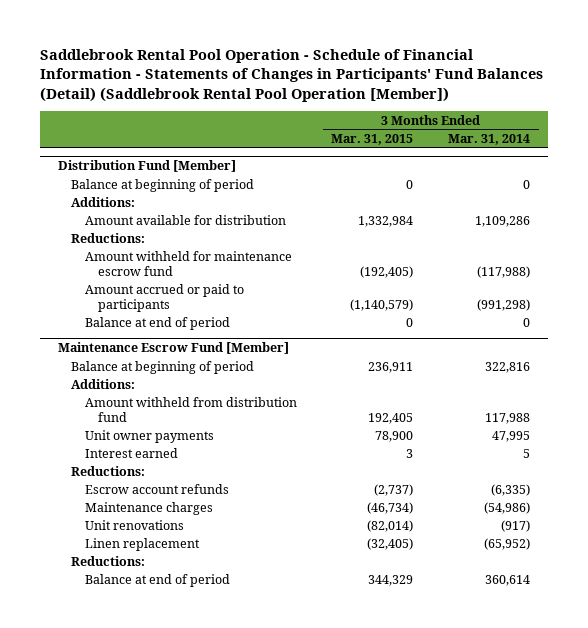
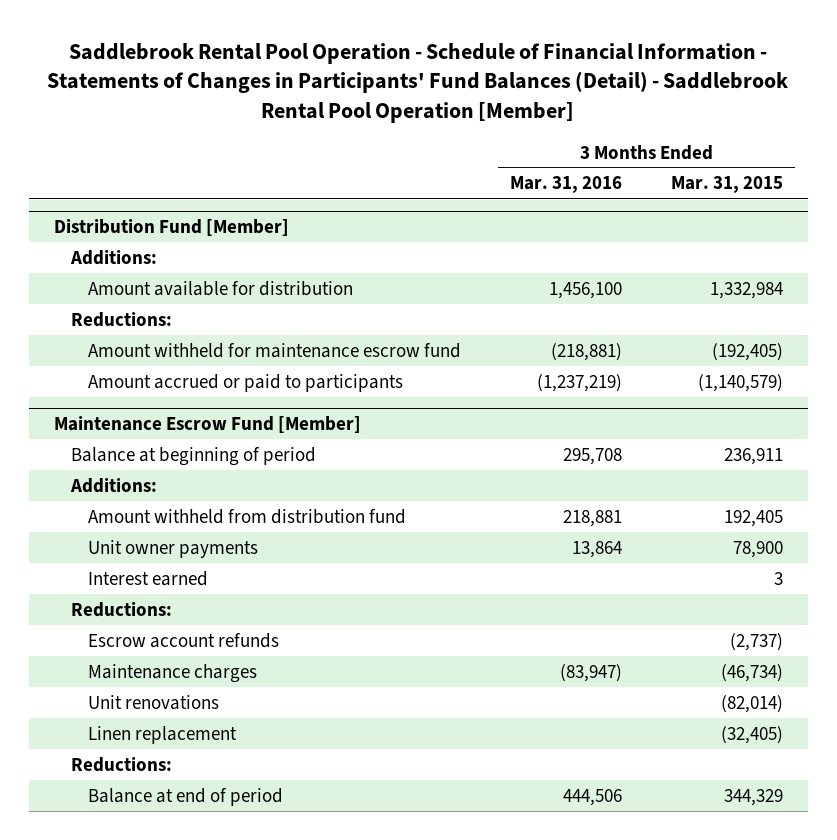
[40,48,544,102] Saddlebrook Rental Pool Operation - Schedule of Financial Information - Statements of Changes in Participants' Fund Balances (Detail) (Saddlebrook Rental Pool Operation [Member]) -> [47,42,789,123] Saddlebrook Rental Pool Operation - Schedule of Financial Information - Statements of Changes in Participants' Fund Balances (Detail) - Saddlebrook Rental Pool Operation [Member]
[448,133,531,145] Mar. 31, 2014 -> none
none -> [510,176,623,194] Mar. 31, 2016
[71,178,255,192] Balance at beginning of period -> none
[84,316,230,330] Balance at end of period -> none

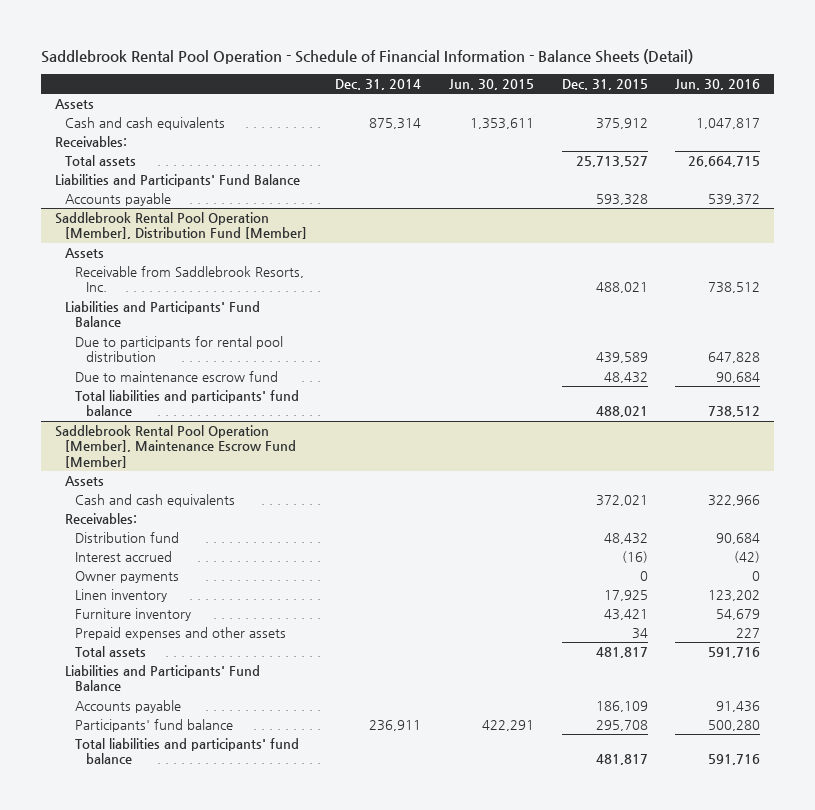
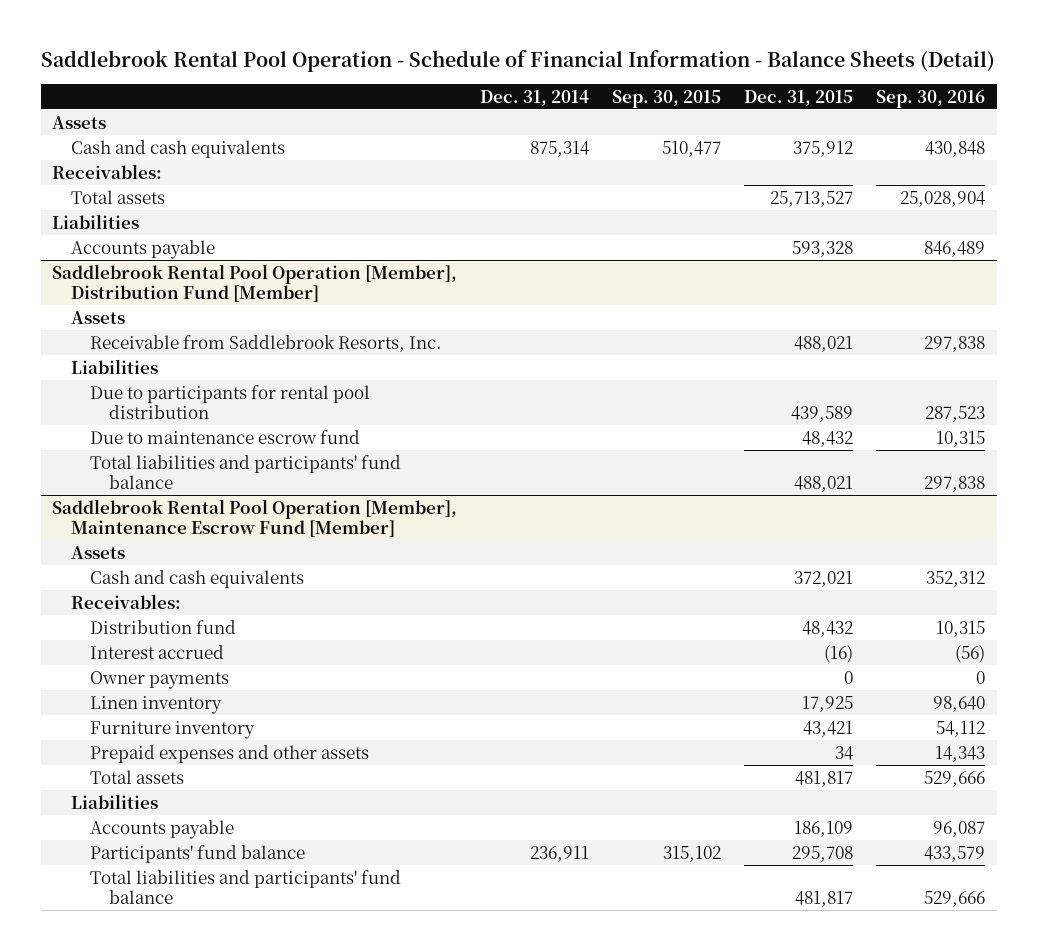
[448,79,534,91] Jun. 30, 2015 -> none
[675,79,761,91] Jun. 30, 2016 -> none
none -> [612,89,722,108] Sep. 30, 2015
none -> [876,89,986,108] Sep. 30, 2016
[54,174,300,188] Liabilities and Participants' Fund Balance -> [52,213,140,229] Liabilities
[64,301,260,328] Liabilities and Participants' Fund Balance -> [71,358,159,374] Liabilities
[64,665,260,692] Liabilities and Participants' Fund Balance -> [71,793,159,809] Liabilities

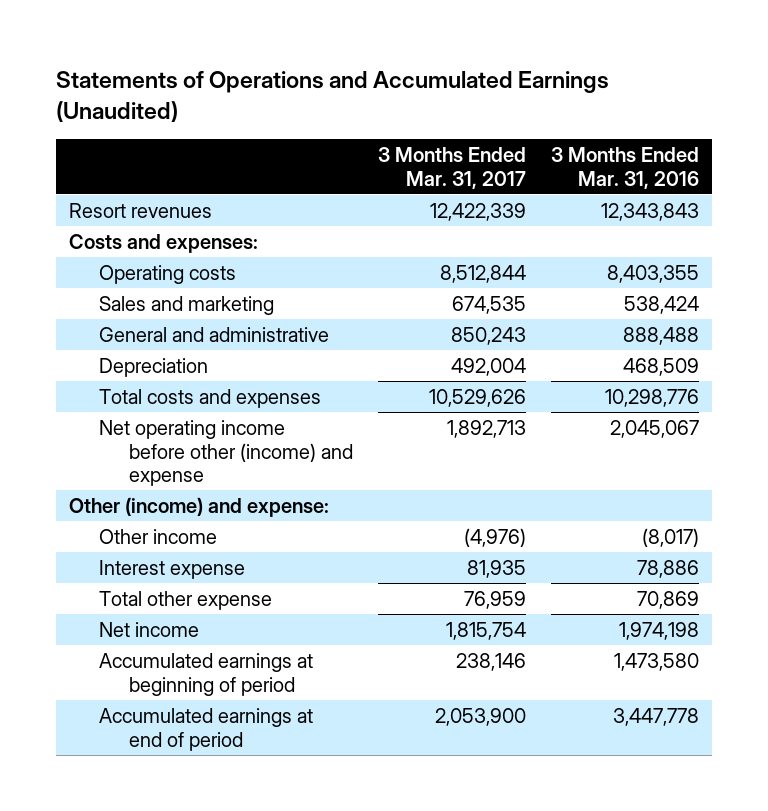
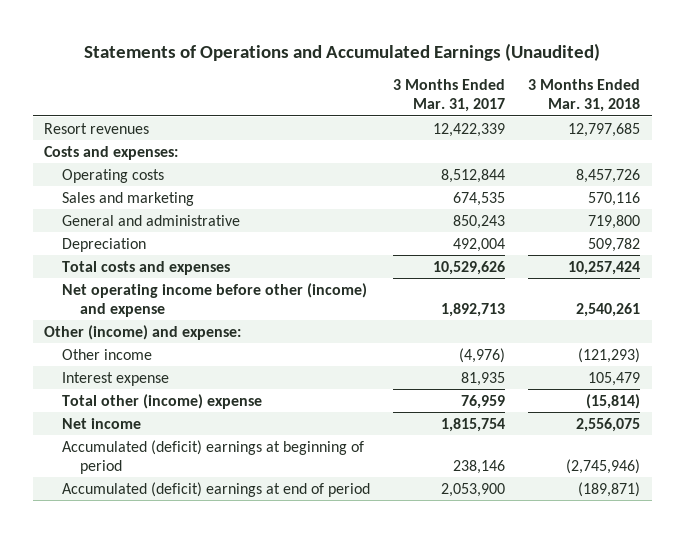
[551,146,700,189] 3 Months Ended Mar. 31, 2016 -> none
none -> [528,79,641,113] 3 Months Ended Mar. 31, 2018
[99,590,273,610] Total other expense -> [61,393,262,409] Total other (income) expense
[99,652,314,696] Accumulated earnings at beginning of period -> [61,439,364,474] Accumulated (deficit) earnings at beginning of period
[99,707,314,751] Accumulated earnings at end of period -> [61,481,370,497] Accumulated (deficit) earnings at end of period

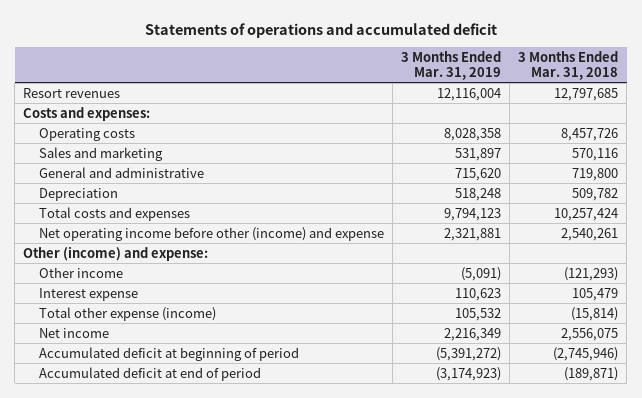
[84,42,601,61] Statements of Operations and Accumulated Earnings (Unaudited) -> [144,22,497,38] Statements of operations and accumulated deficit
[393,79,506,113] 3 Months Ended Mar. 31, 2017 -> none
none -> [400,51,501,81] 3 Months Ended Mar. 31, 2019
[61,393,262,409] Total other (income) expense -> [38,306,216,321] Total other expense (income)
[61,439,364,474] Accumulated (deficit) earnings at beginning of period -> [38,346,299,361] Accumulated deficit at beginning of period
[61,481,370,497] Accumulated (deficit) earnings at end of period -> [38,366,261,381] Accumulated deficit at end of period

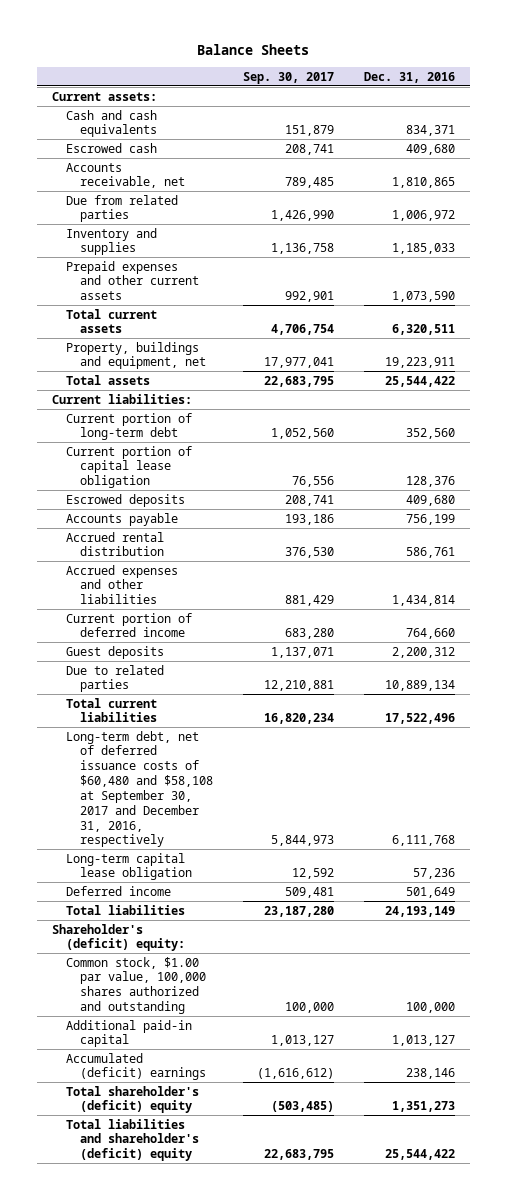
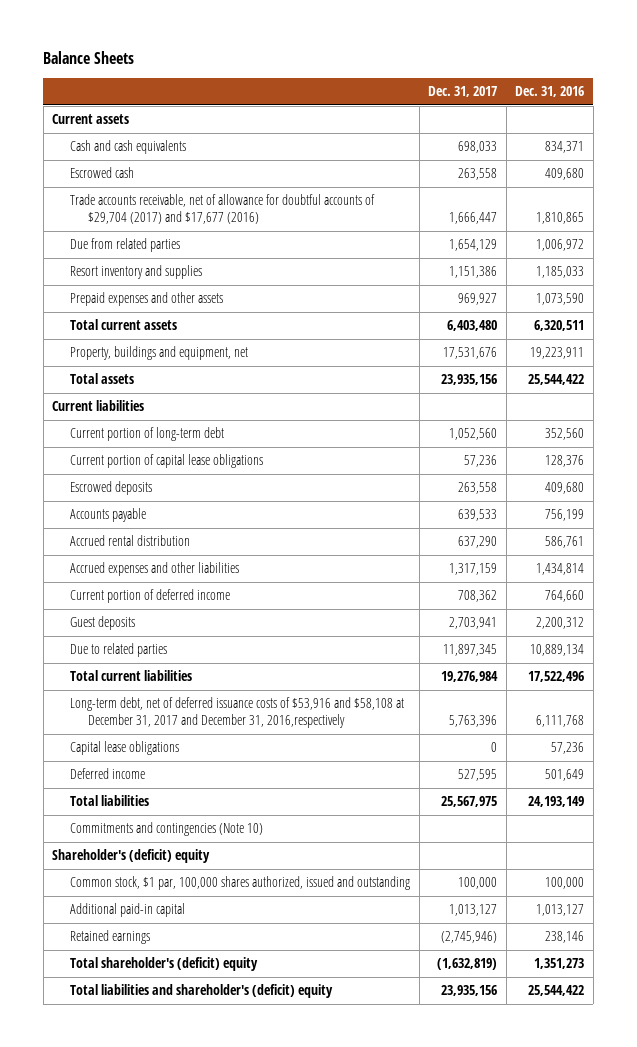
[243,71,335,84] Sep. 30, 2017 -> none
none -> [428,86,498,98] Dec. 31, 2017
[51,91,157,101] Current assets: -> [52,114,130,125] Current assets
[66,162,186,189] Accounts receivable, net -> [70,194,376,225] Trade accounts receivable, net of allowance for doubtful accounts of $29,704 (2017) and $17,677 (2016)
[66,227,158,256] Inventory and supplies -> [70,265,203,280] Resort inventory and supplies
[66,260,200,301] Prepaid expenses and other current assets -> [70,292,224,307] Prepaid expenses and other assets
[51,393,192,404] Current liabilities: -> [52,400,145,412] Current liabilities
[66,445,193,489] Current portion of capital lease obligation -> [70,454,264,469] Current portion of capital lease obligations
[66,730,214,848] Long-term debt, net of deferred issuance costs of $60,480 and $58,108 at September 30, 2017 and December 31, 2016, respectively -> [70,697,405,729] Long-term debt, net of deferred issuance costs of $53,916 and $58,108 at December 31, 2017 and December 31, 2016,respectively
[66,852,193,881] Long-term capital lease obligation -> [70,741,180,756] Capital lease obligations
none -> [70,822,264,837] Commitments and contingencies (Note 10)
[51,923,186,952] Shareholder's (deficit) equity: -> [52,849,211,864] Shareholder's (deficit) equity
[66,956,207,1015] Common stock, $1.00 par value, 100,000 shares authorized and outstanding -> [70,876,411,891] Common stock, $1 par, 100,000 shares authorized, issued and outstanding
[66,1052,207,1081] Accumulated (deficit) earnings -> [70,930,151,945] Retained earnings

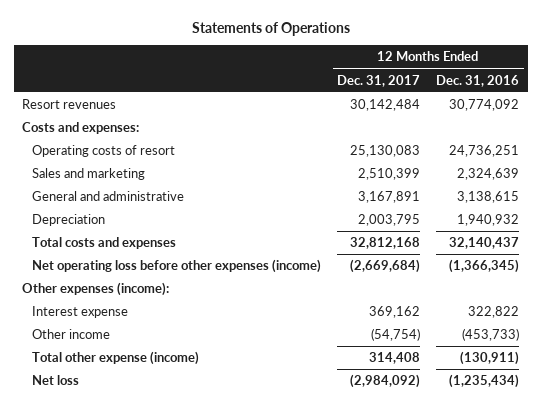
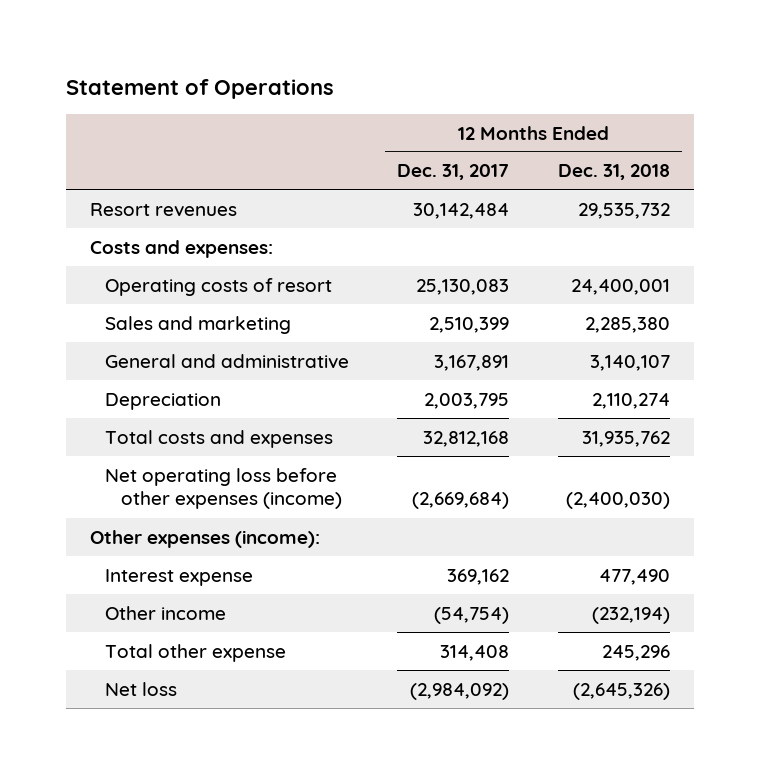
[191,21,350,36] Statements of Operations -> [65,79,334,100] Statement of Operations
[436,74,520,87] Dec. 31, 2016 -> none
none -> [557,164,670,181] Dec. 31, 2018
[32,351,200,366] Total other expense (income) -> [105,643,287,662] Total other expense

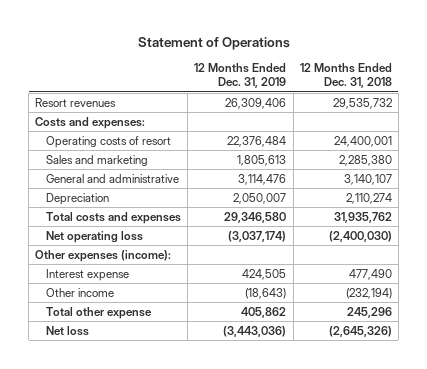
[397,164,510,181] Dec. 31, 2017 -> none
none -> [194,63,287,89] 12 Months Ended Dec. 31, 2019
[105,467,342,510] Net operating loss before other expenses (income) -> [46,230,144,243] Net operating loss

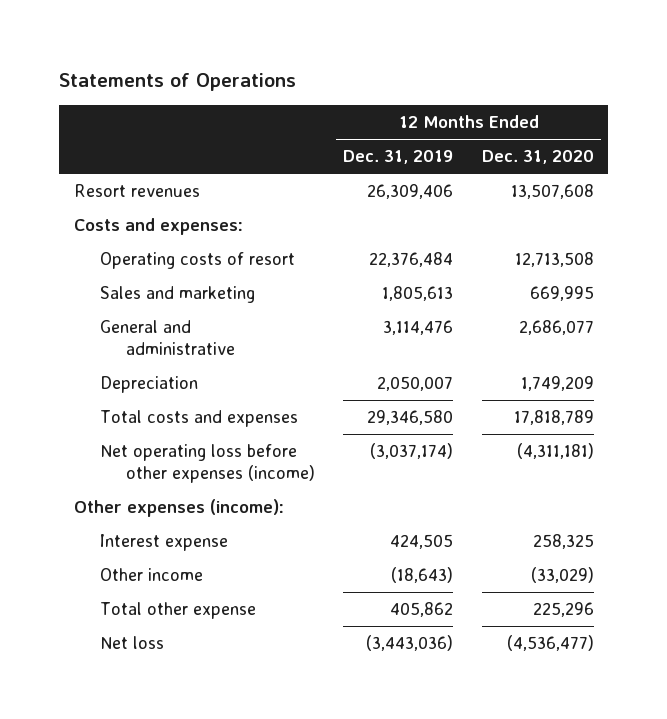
[137,36,290,50] Statement of Operations -> [59,73,297,92] Statements of Operations
[299,63,392,89] 12 Months Ended Dec. 31, 2018 -> none
none -> [481,150,594,165] Dec. 31, 2020
[46,230,144,243] Net operating loss -> [99,444,316,483] Net operating loss before other expenses (income)

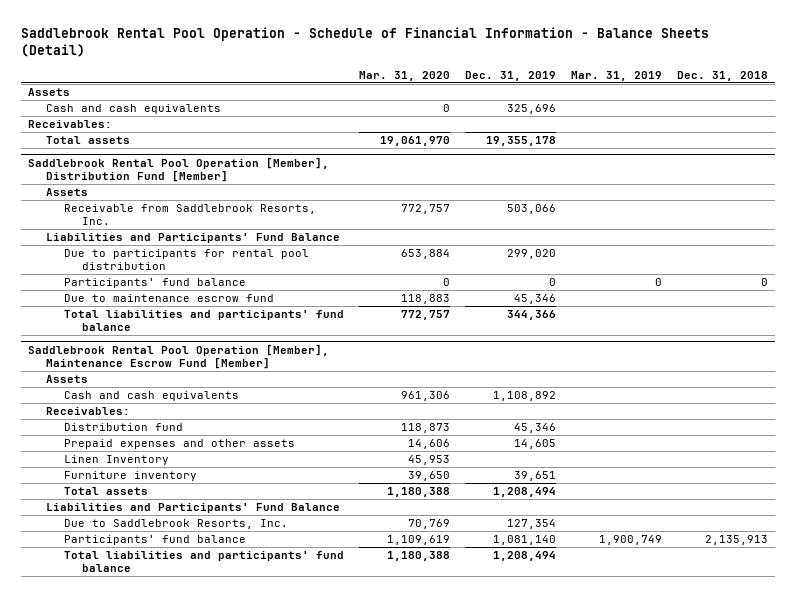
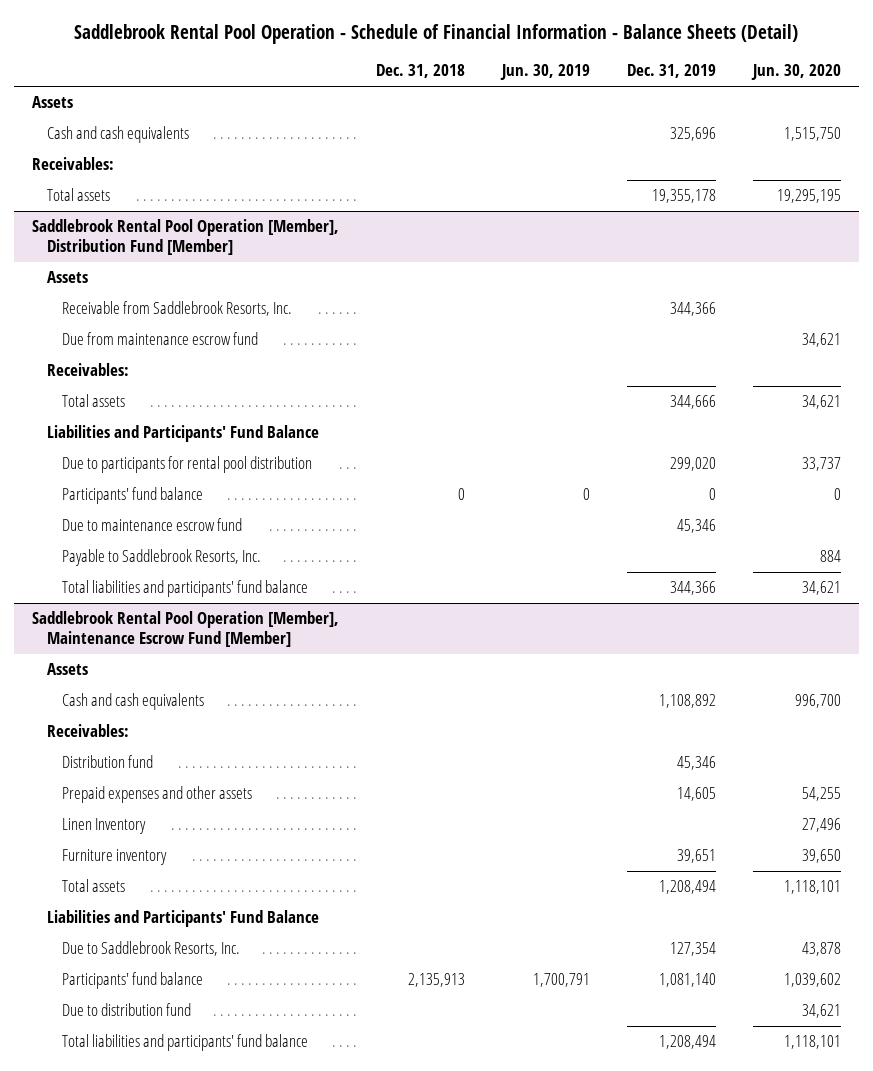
[358,70,450,81] Mar. 31, 2020 -> none
[570,70,662,81] Mar. 31, 2019 -> none
none -> [499,64,590,81] Jun. 30, 2019
none -> [750,64,841,81] Jun. 30, 2020
[506,204,556,215] 503,066 -> [669,302,716,317] 344,366
none -> [62,332,259,346] Due from maintenance escrow fund
none -> [47,363,130,377] Receivables:
none -> [62,394,126,408] Total assets
none -> [62,549,262,567] Payable to Saddlebrook Resorts, Inc.
none -> [62,1003,192,1017] Due to distribution fund

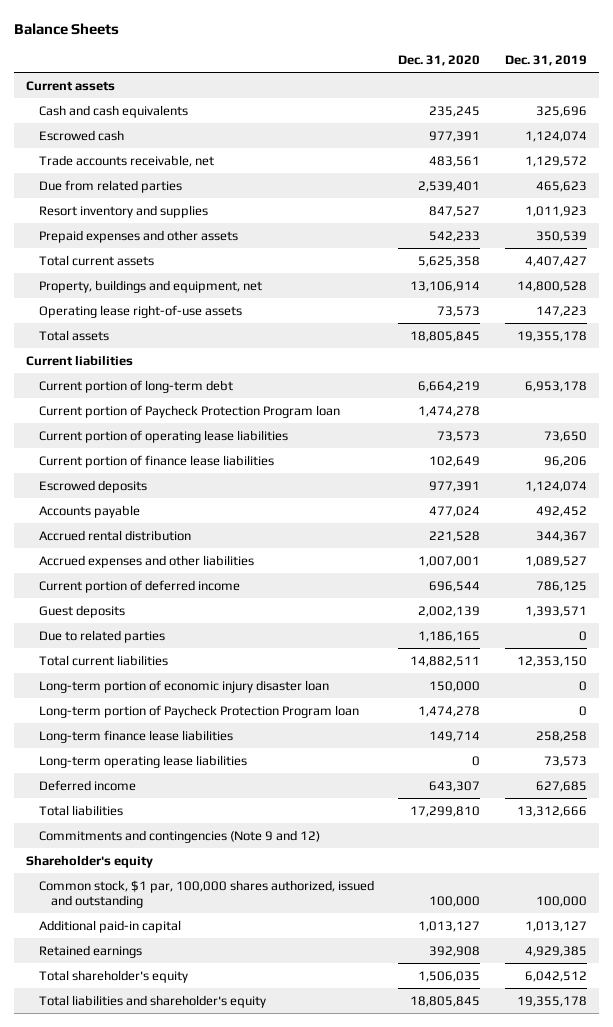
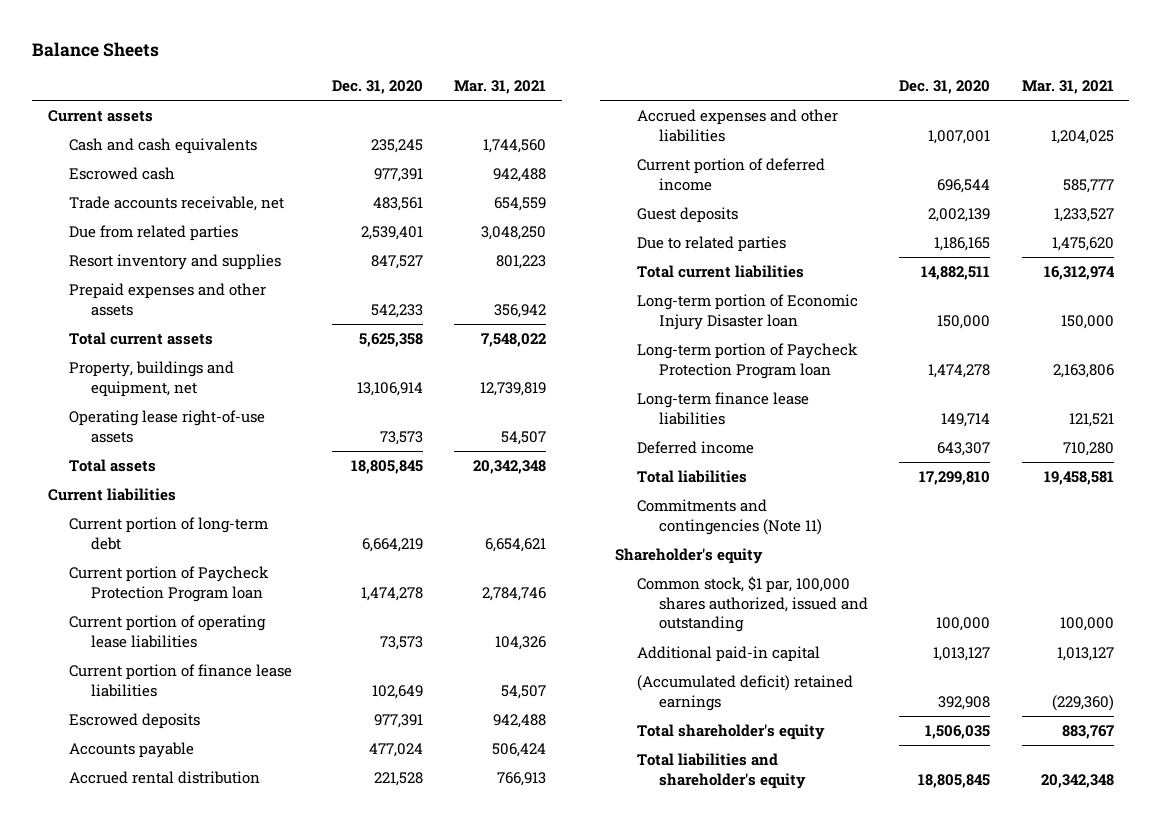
[504,54,587,66] Dec. 31, 2019 -> none
none -> [454,80,547,95] Mar. 31, 2021
[38,679,329,693] Long-term portion of economic injury disaster loan -> [637,294,859,330] Long-term portion of Economic Injury Disaster loan
[38,754,247,768] Long-term operating lease liabilities -> none
[38,829,320,843] Commitments and contingencies (Note 9 and 12) -> [637,499,822,535] Commitments and contingencies (Note 11)
[38,944,142,958] Retained earnings -> [637,675,854,711] (Accumulated deficit) retained earnings

